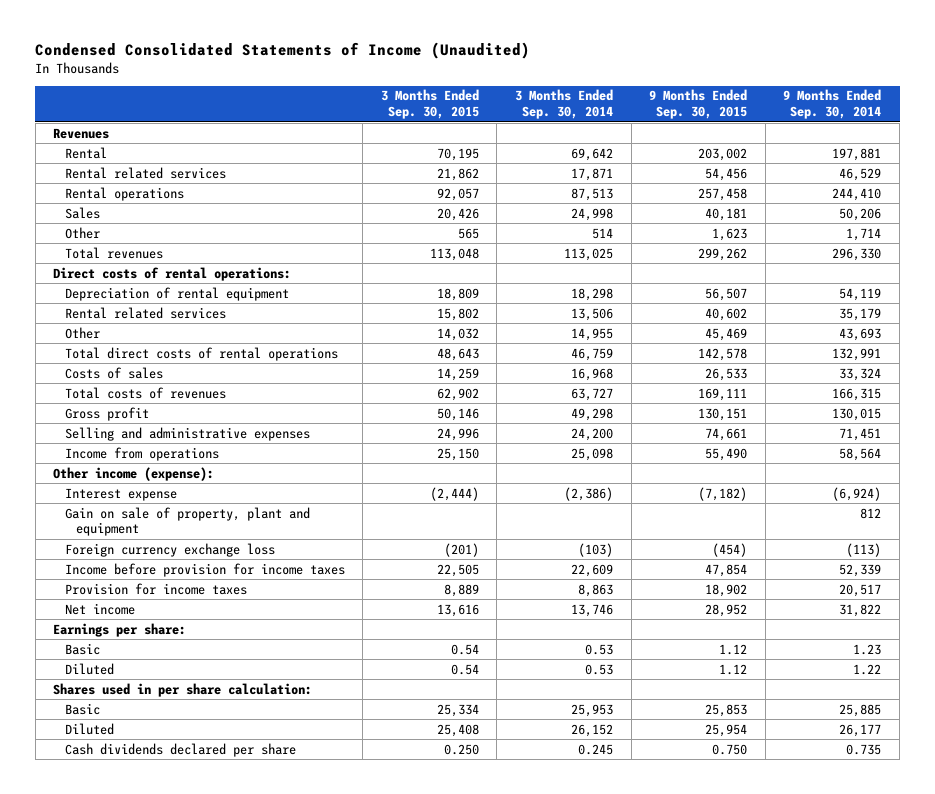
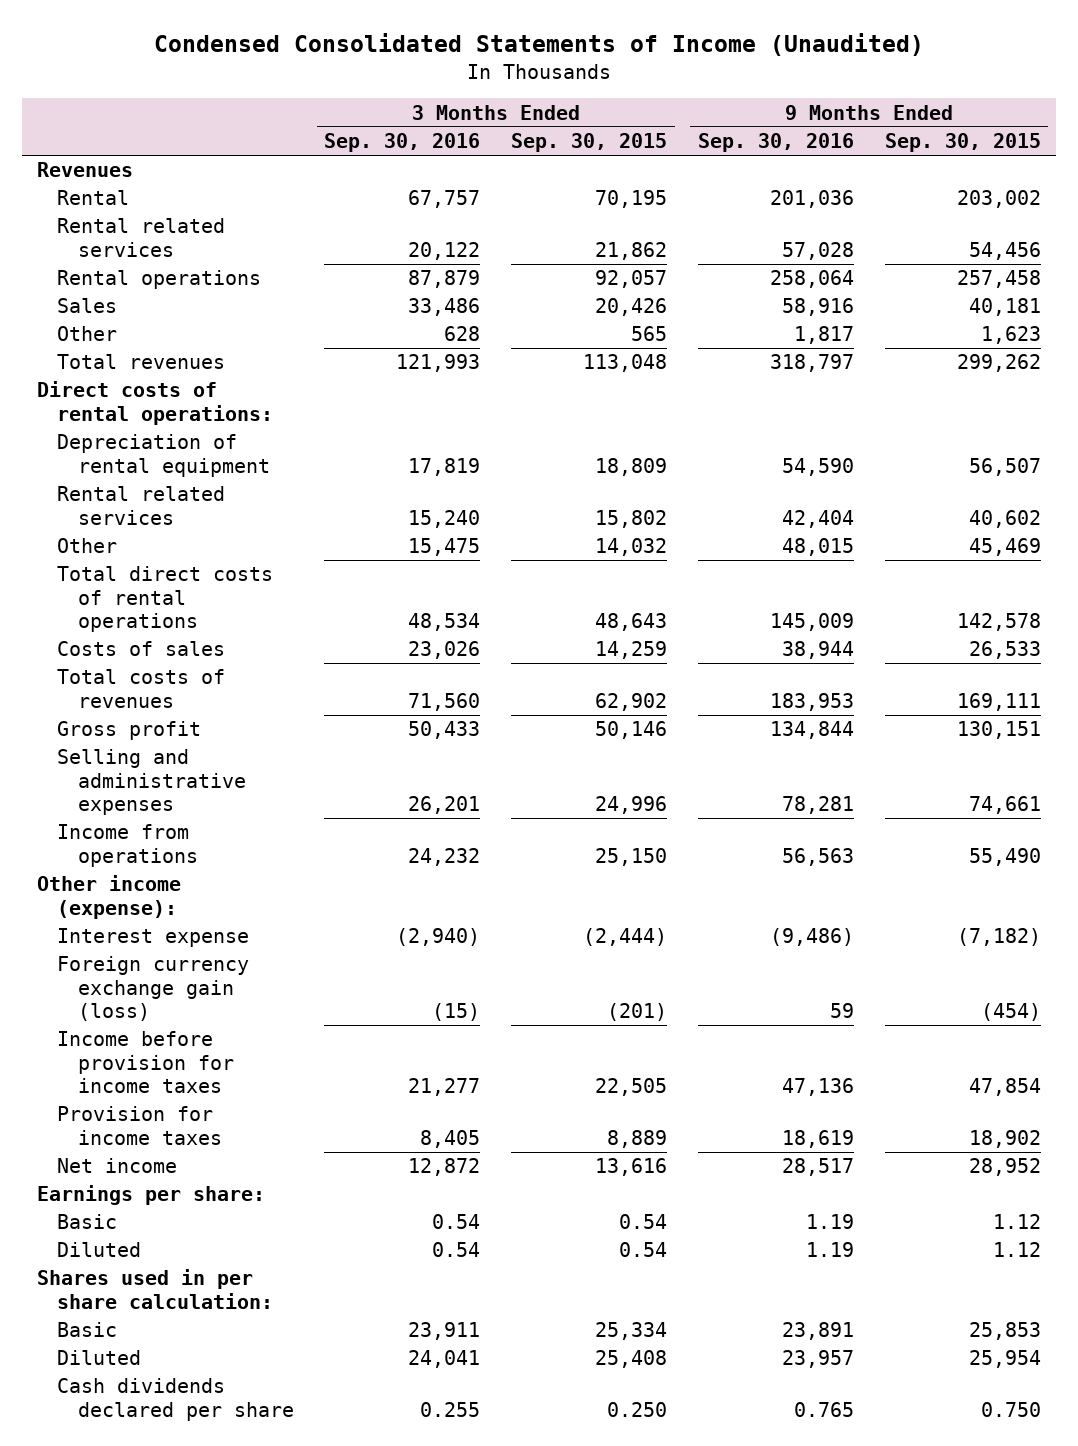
[514,89,613,120] 3 Months Ended Sep. 30, 2014 -> none
[783,89,882,120] 9 Months Ended Sep. 30, 2014 -> none
none -> [324,133,481,153] Sep. 30, 2016
none -> [697,133,854,153] Sep. 30, 2016
[64,506,310,537] Gain on sale of property, plant and equipment -> none
[64,542,275,557] Foreign currency exchange loss -> [57,956,250,1022] Foreign currency exchange gain (loss)

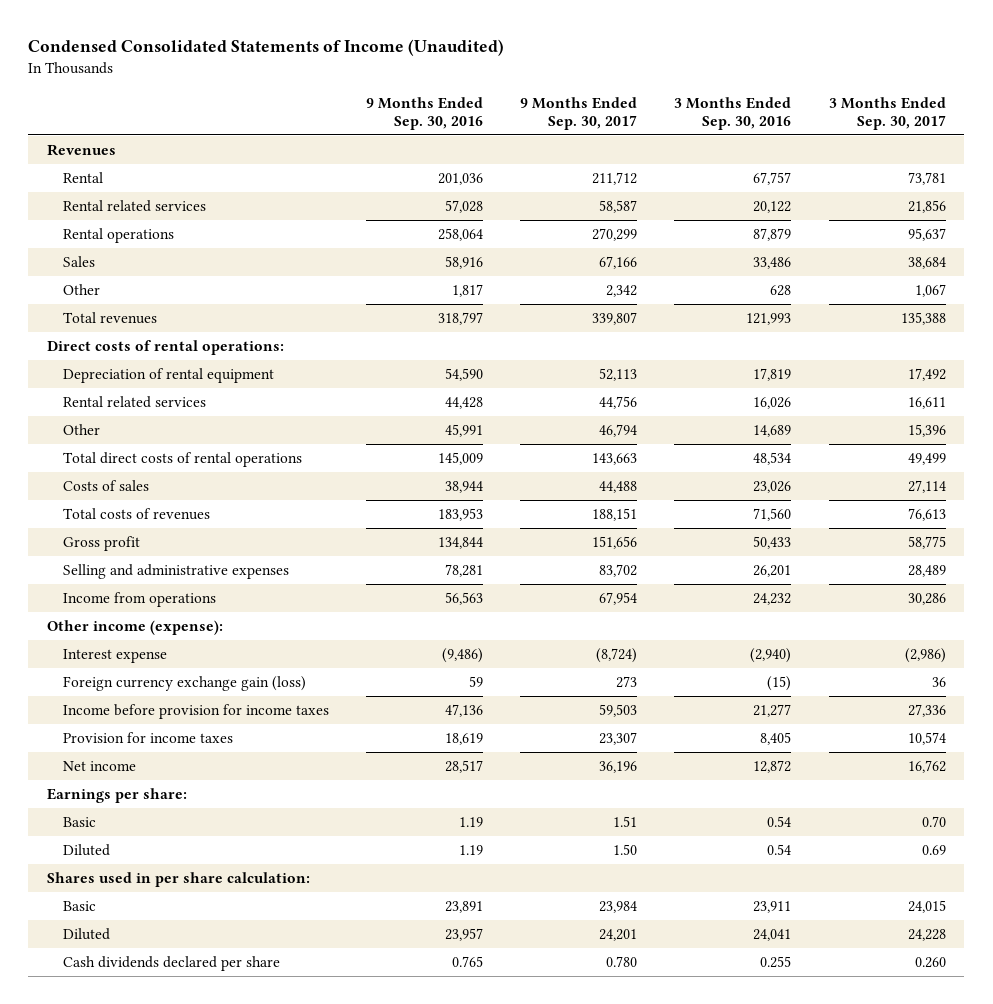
[511,133,668,153] Sep. 30, 2015 -> none
[884,133,1041,153] Sep. 30, 2015 -> none
none -> [520,96,638,130] 9 Months Ended Sep. 30, 2017
none -> [828,96,946,130] 3 Months Ended Sep. 30, 2017
[408,509,481,528] 15,240 -> [753,396,792,409] 16,026
[781,509,854,528] 42,404 -> [444,396,483,409] 44,428
[408,538,481,557] 15,475 -> [753,424,792,437] 14,689
[781,538,854,557] 48,015 -> [444,423,483,437] 45,991

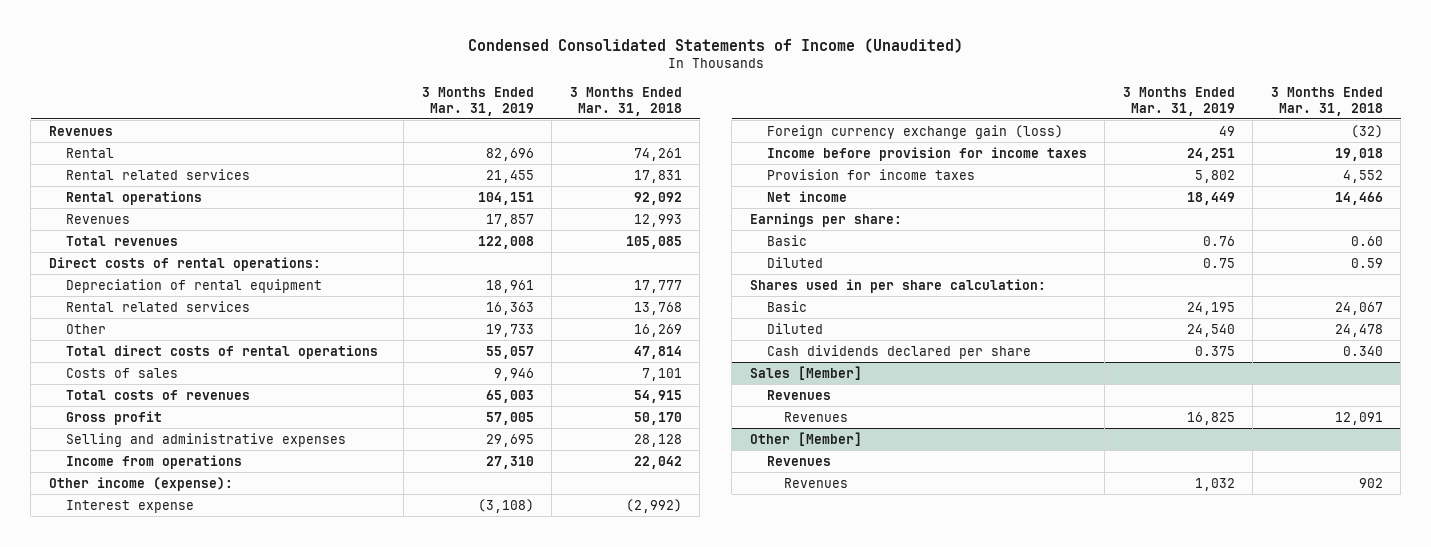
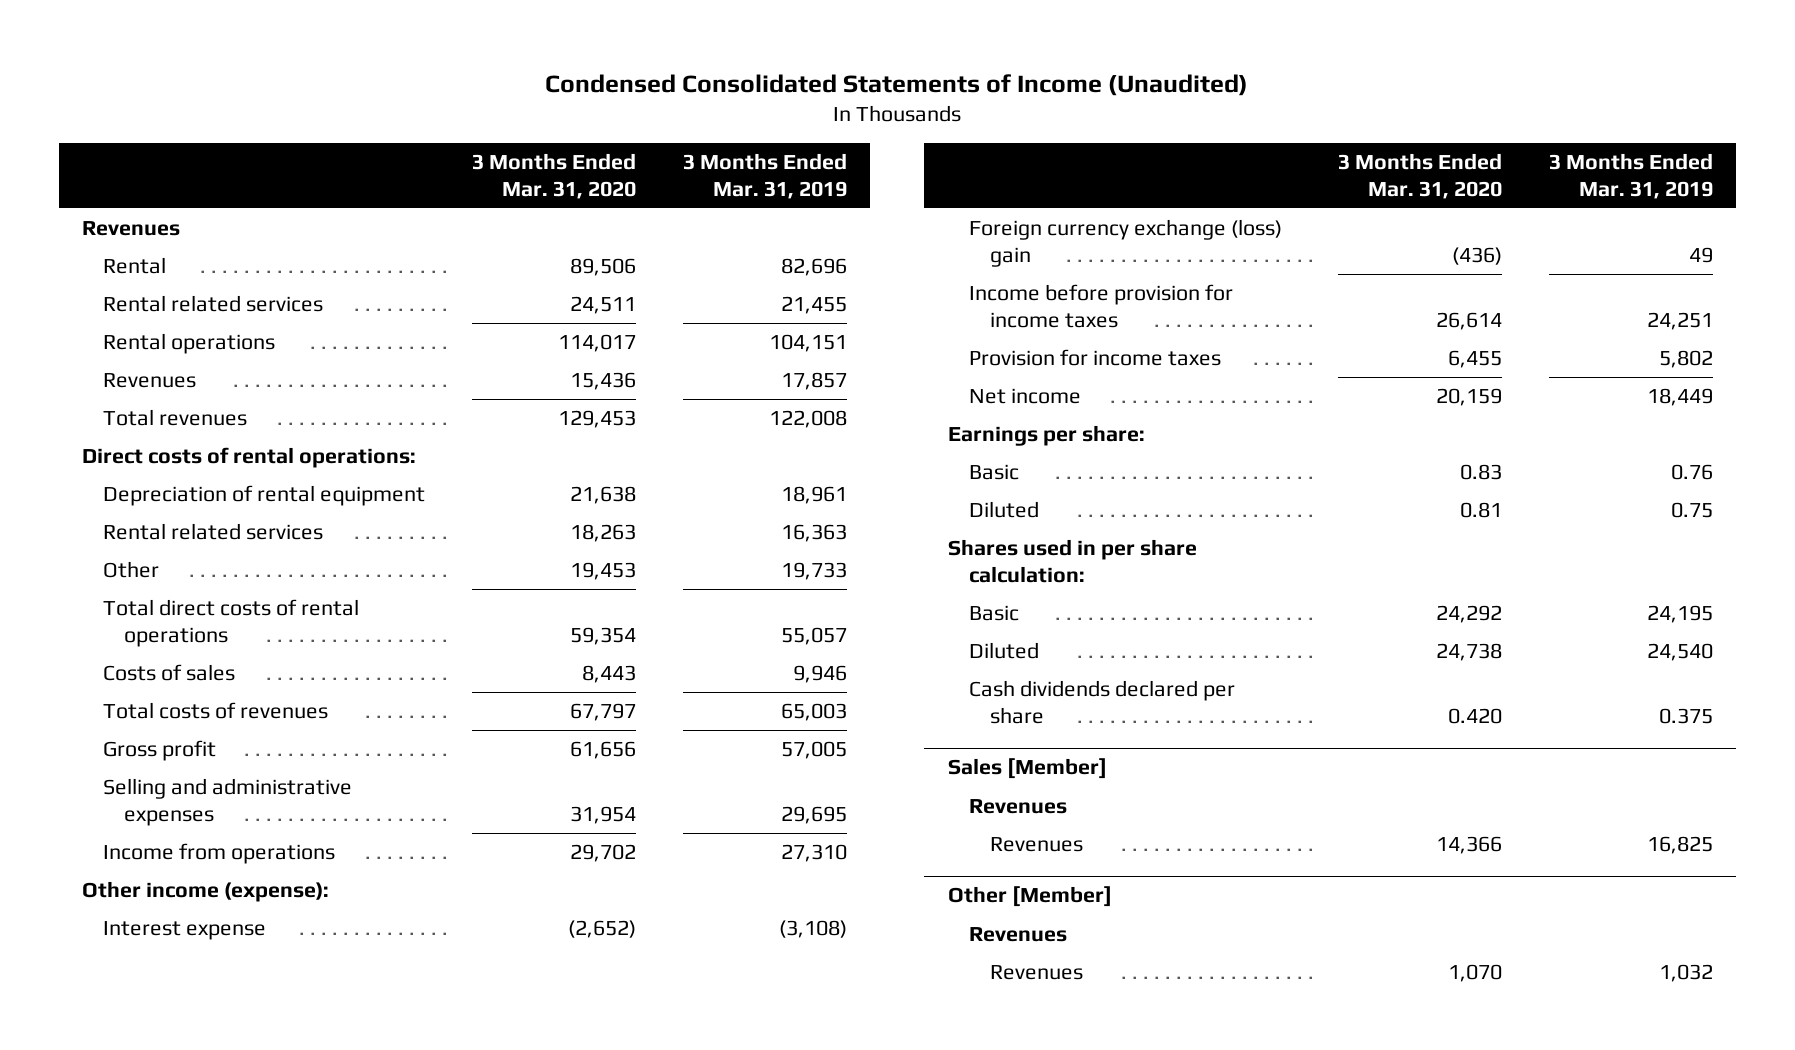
[569,86,682,116] 3 Months Ended Mar. 31, 2018 -> none
none -> [471,153,636,199] 3 Months Ended Mar. 31, 2020
[766,124,1063,139] Foreign currency exchange gain (loss) -> [968,219,1282,267] Foreign currency exchange (loss) gain

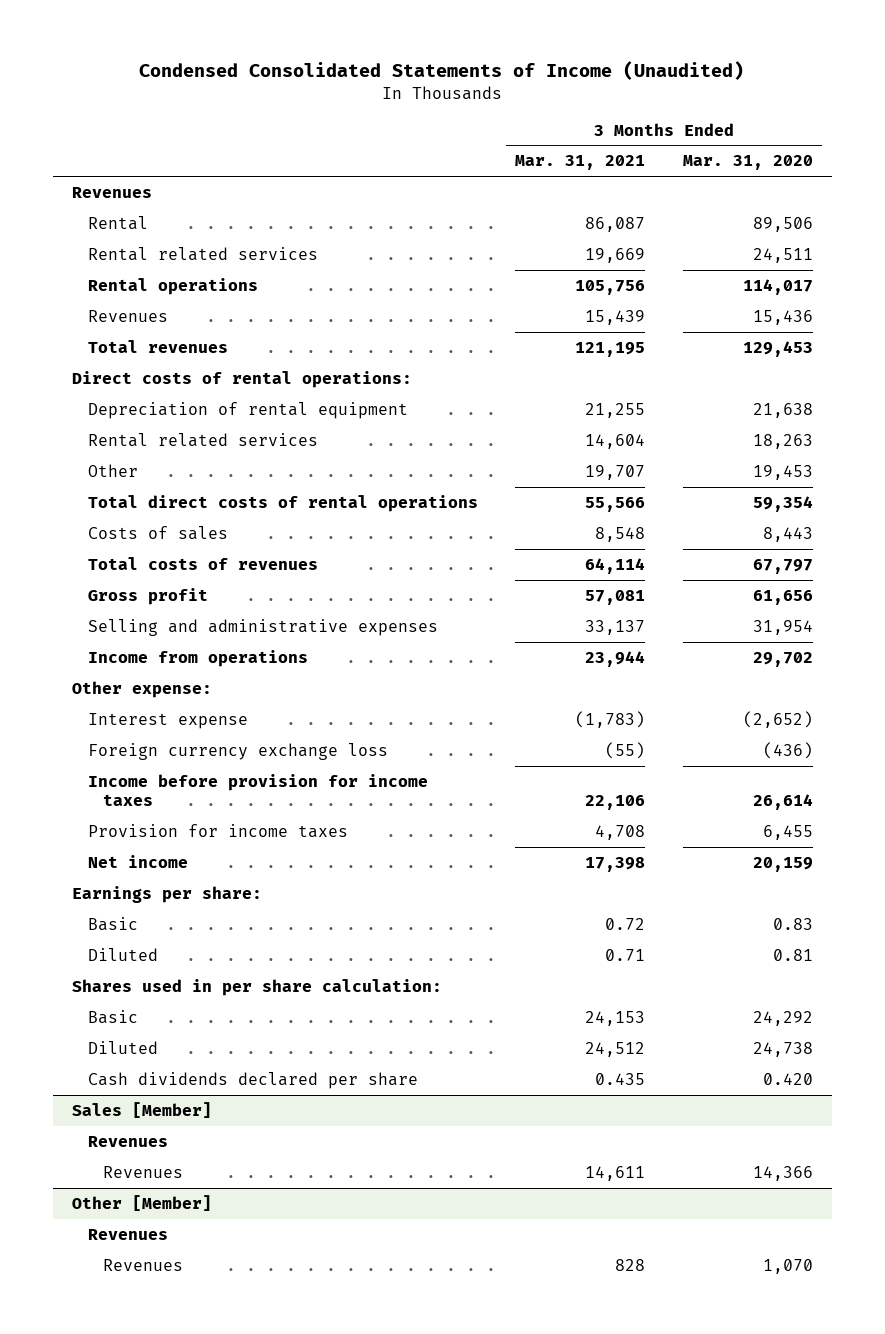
[682,153,847,199] 3 Months Ended Mar. 31, 2019 -> none
none -> [515,155,646,171] Mar. 31, 2021
[82,881,330,903] Other income (expense): -> [71,680,212,698] Other expense:
[968,219,1282,267] Foreign currency exchange (loss) gain -> [87,742,388,760] Foreign currency exchange loss

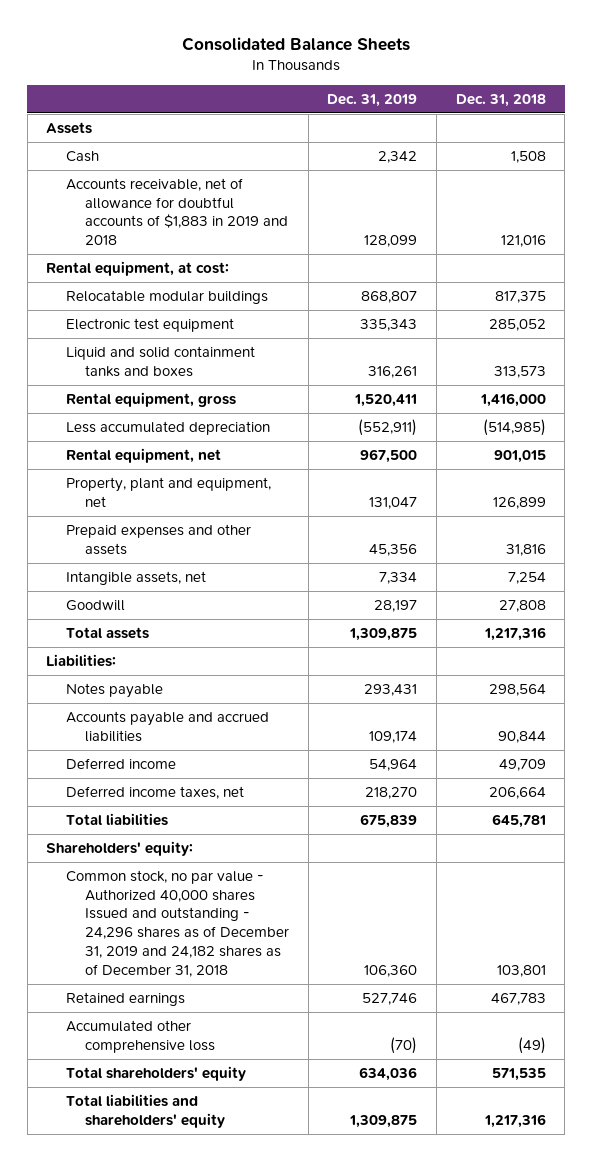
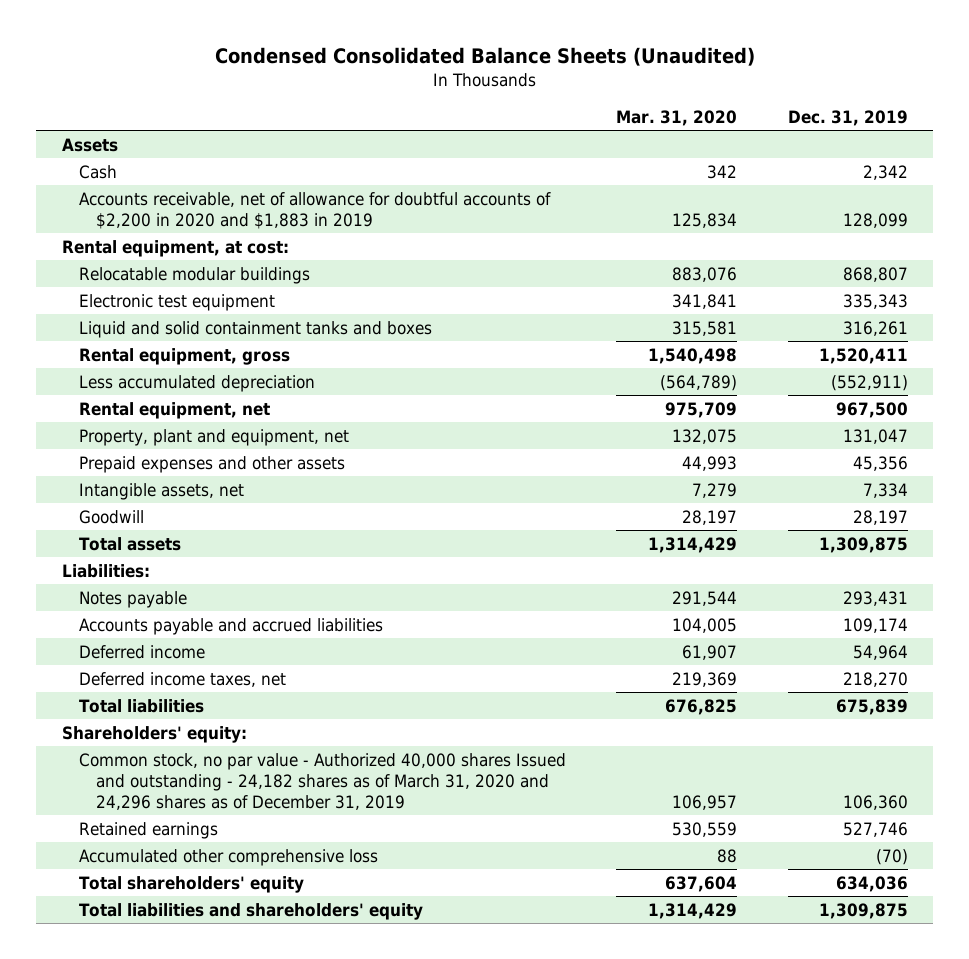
[181,37,410,52] Consolidated Balance Sheets -> [214,46,755,66] Condensed Consolidated Balance Sheets (Unaudited)
[455,93,546,107] Dec. 31, 2018 -> none
none -> [616,109,738,126] Mar. 31, 2020
[65,178,289,246] Accounts receivable, net of allowance for doubtful accounts of $1,883 in 2019 and 2018 -> [78,191,551,229] Accounts receivable, net of allowance for doubtful accounts of $2,200 in 2020 and $1,883 in 2019
[65,870,290,977] Common stock, no par value - Authorized 40,000 shares Issued and outstanding - 24,296 shares as of December 31, 2019 and 24,182 shares as of December 31, 2018 -> [78,752,566,810] Common stock, no par value - Authorized 40,000 shares Issued and outstanding - 24,182 shares as of March 31, 2020 and 24,296 shares as of December 31, 2019

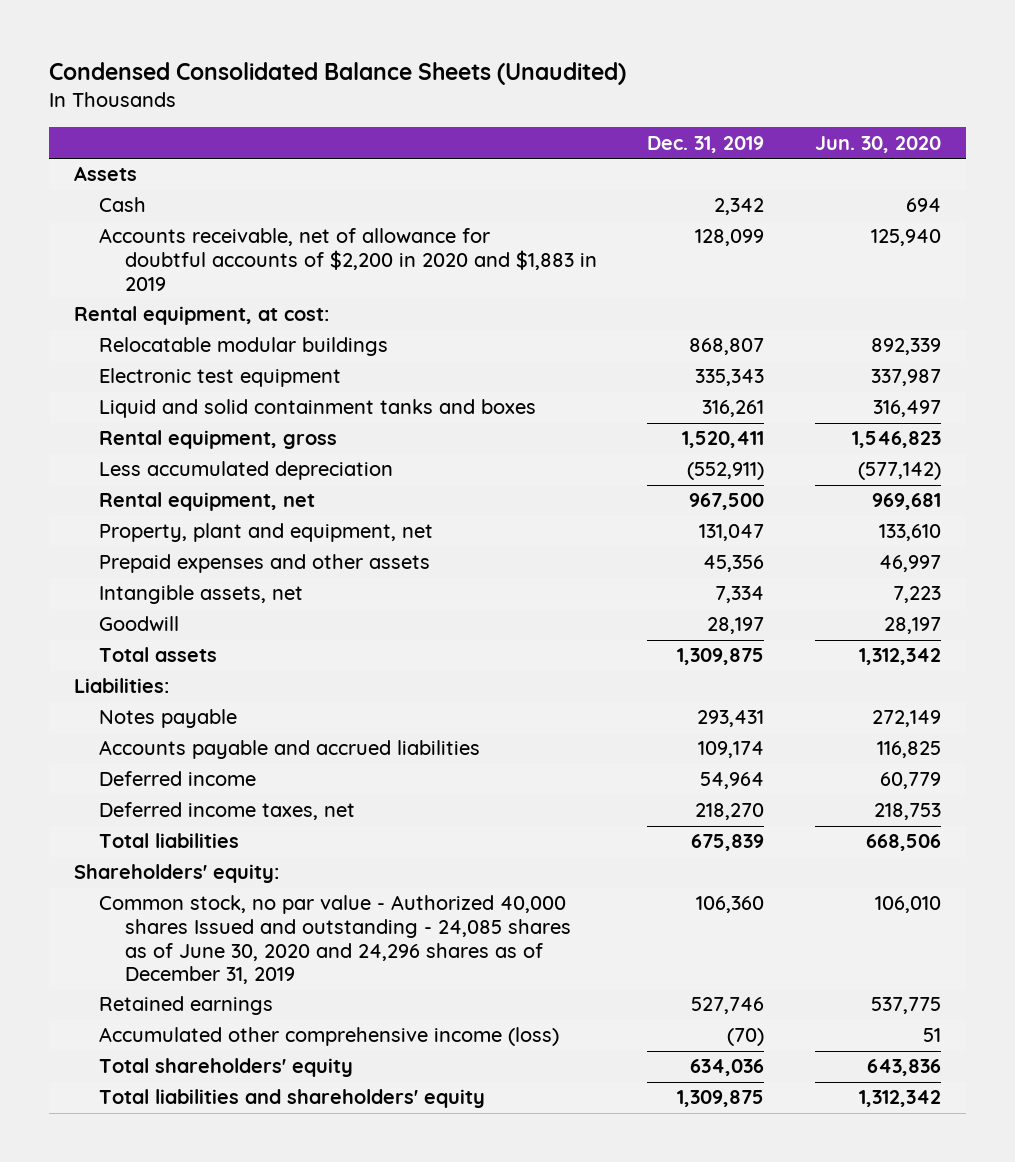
[616,109,738,126] Mar. 31, 2020 -> none
none -> [814,135,941,153] Jun. 30, 2020
[78,752,566,810] Common stock, no par value - Authorized 40,000 shares Issued and outstanding - 24,182 shares as of March 31, 2020 and 24,296 shares as of December 31, 2019 -> [99,895,571,985] Common stock, no par value - Authorized 40,000 shares Issued and outstanding - 24,085 shares as of June 30, 2020 and 24,296 shares as of December 31, 2019
[78,848,378,866] Accumulated other comprehensive loss -> [99,1027,560,1047] Accumulated other comprehensive income (loss)

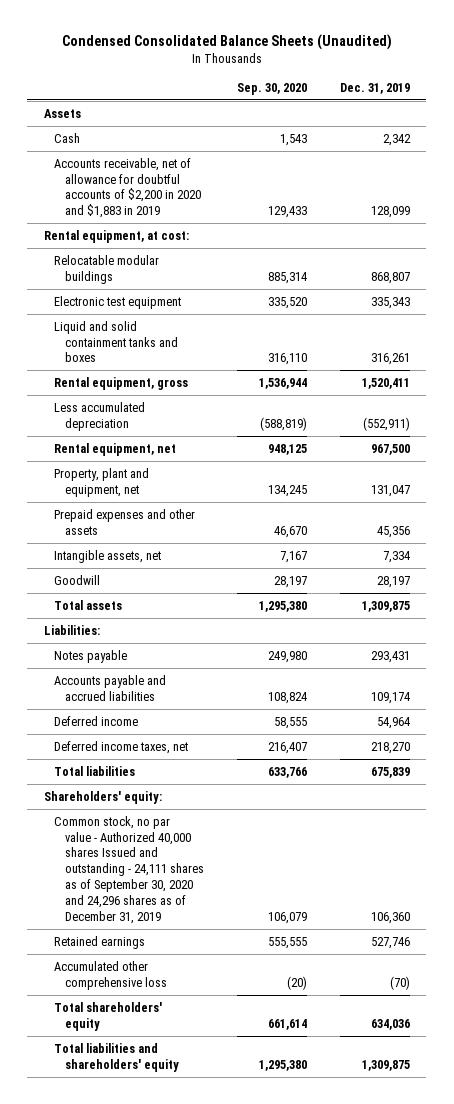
[814,135,941,153] Jun. 30, 2020 -> none
none -> [236,82,307,95] Sep. 30, 2020
[99,895,571,985] Common stock, no par value - Authorized 40,000 shares Issued and outstanding - 24,085 shares as of June 30, 2020 and 24,296 shares as of December 31, 2019 -> [54,815,204,925] Common stock, no par value - Authorized 40,000 shares Issued and outstanding - 24,111 shares as of September 30, 2020 and 24,296 shares as of December 31, 2019
[99,1027,560,1047] Accumulated other comprehensive income (loss) -> [54,960,167,990] Accumulated other comprehensive loss

